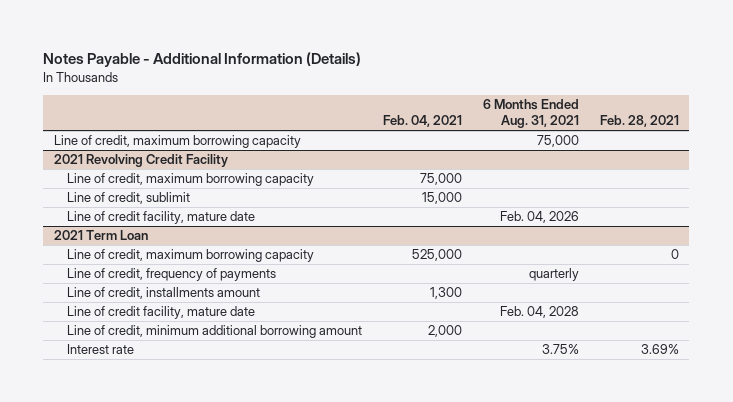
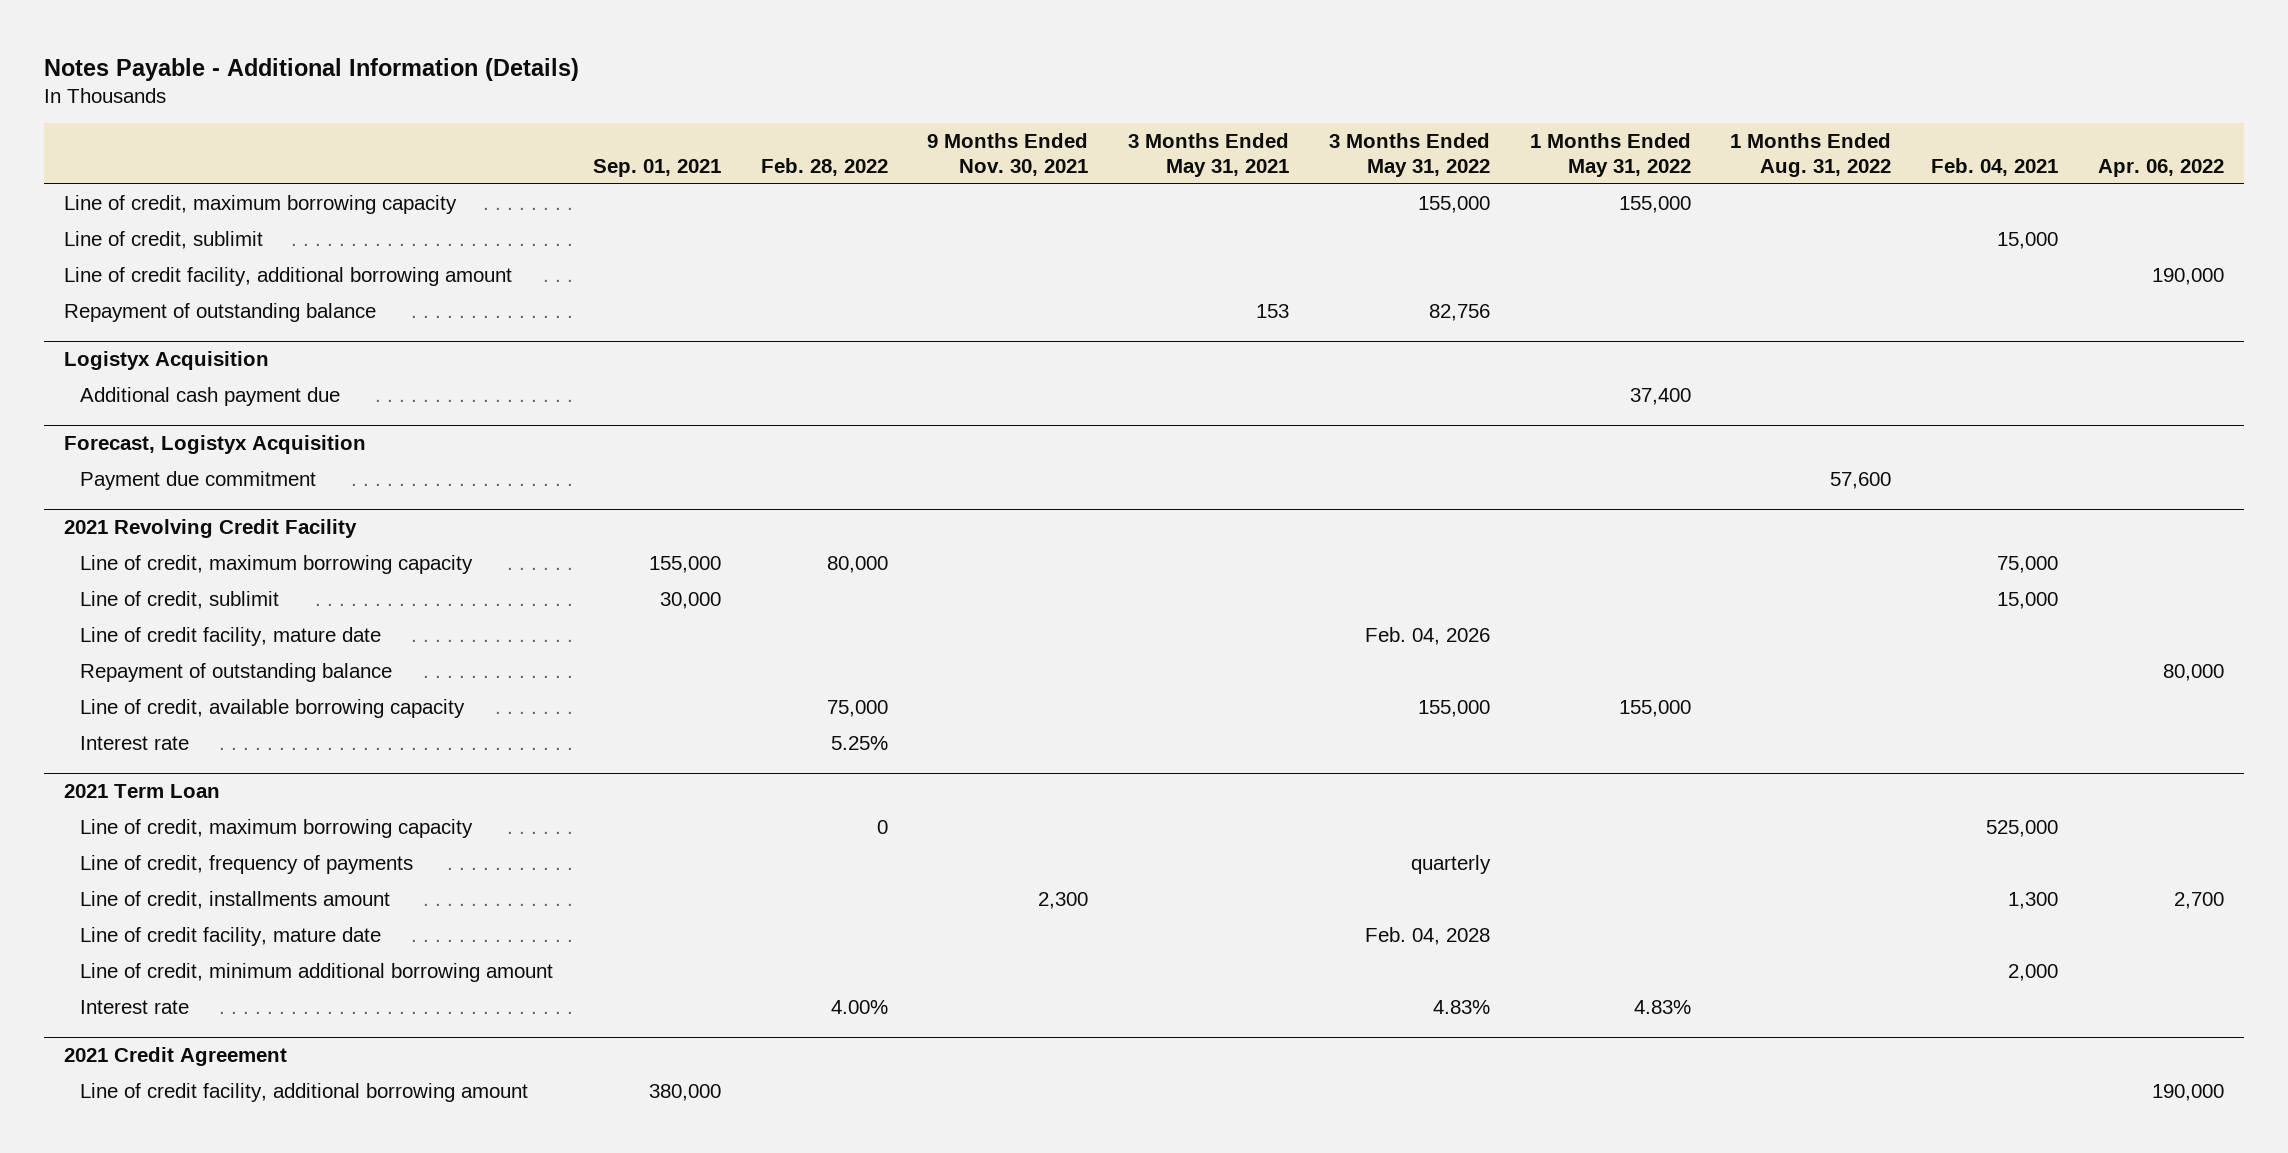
[482,99,579,129] 6 Months Ended Aug. 31, 2021 -> none
[599,115,679,128] Feb. 28, 2021 -> none
none -> [592,159,721,178] Sep. 01, 2021
none -> [760,158,888,177] Feb. 28, 2022
none -> [927,132,1089,177] 9 Months Ended Nov. 30, 2021
none -> [1128,132,1290,178] 3 Months Ended May 31, 2021
none -> [1328,132,1490,178] 3 Months Ended May 31, 2022
none -> [1529,132,1691,178] 1 Months Ended May 31, 2022
none -> [1730,132,1892,178] 1 Months Ended Aug. 31, 2022
none -> [2097,159,2224,178] Apr. 06, 2022
none -> [63,230,263,249] Line of credit, sublimit
none -> [63,266,512,286] Line of credit facility, additional borrowing amount
none -> [63,302,376,322] Repayment of outstanding balance
none -> [63,351,269,371] Logistyx Acquisition
none -> [80,386,341,406] Additional cash payment due
none -> [63,435,366,455] Forecast, Logistyx Acquisition
none -> [80,470,317,490] Payment due commitment
none -> [80,662,393,682] Repayment of outstanding balance
none -> [80,698,466,718] Line of credit, available borrowing capacity
none -> [80,735,190,750] Interest rate
none -> [63,1047,287,1067] 2021 Credit Agreement
none -> [80,1082,529,1102] Line of credit facility, additional borrowing amount

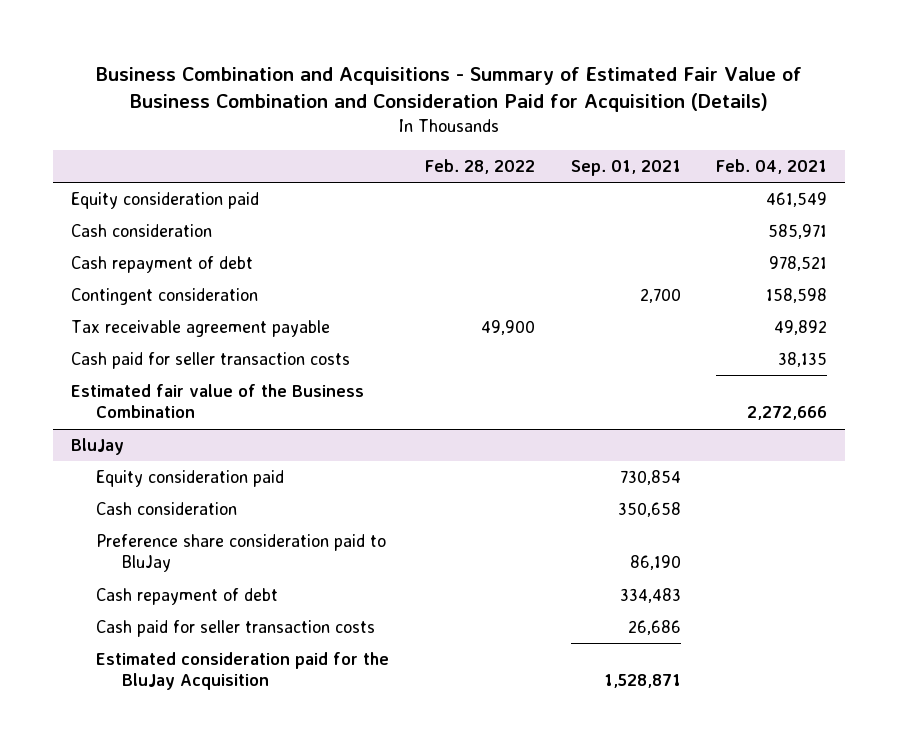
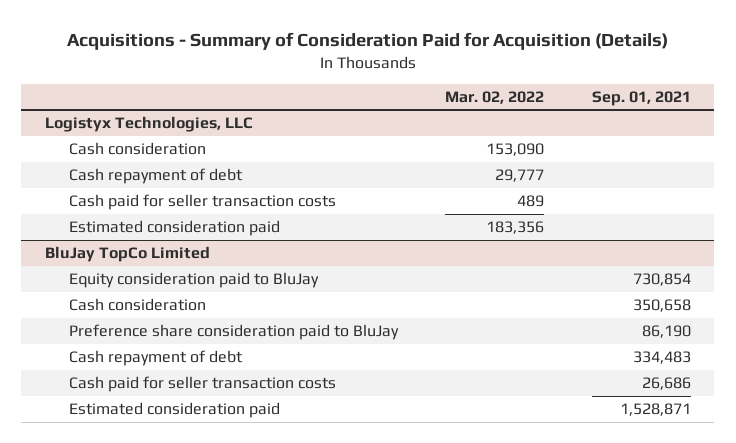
[96,66,803,113] Business Combination and Acquisitions - Summary of Estimated Fair Value of Business Combination and Consideration Paid for Acquisition (Details) -> [66,32,668,51] Acquisitions - Summary of Consideration Paid for Acquisition (Details)
[424,159,535,175] Feb. 28, 2022 -> none
[716,159,828,175] Feb. 04, 2021 -> none
none -> [445,90,545,104] Mar. 02, 2022
[71,192,260,210] Equity consideration paid -> none
[71,224,213,238] Cash consideration -> none
[71,256,254,274] Cash repayment of debt -> none
[71,288,259,306] Contingent consideration -> none
[71,320,331,338] Tax receivable agreement payable -> none
[71,352,351,370] Cash paid for seller transaction costs -> none
[71,384,365,419] Estimated fair value of the Business Combination -> none
none -> [44,116,253,133] Logistyx Technologies, LLC
none -> [69,142,207,156] Cash consideration
none -> [69,168,244,185] Cash repayment of debt
none -> [69,194,337,211] Cash paid for seller transaction costs
none -> [69,220,281,237] Estimated consideration paid
[71,438,125,456] BluJay -> [44,246,210,263] BluJay TopCo Limited
[96,470,285,488] Equity consideration paid -> [69,272,320,289] Equity consideration paid to BluJay
[96,652,390,691] Estimated consideration paid for the BluJay Acquisition -> [69,402,281,419] Estimated consideration paid

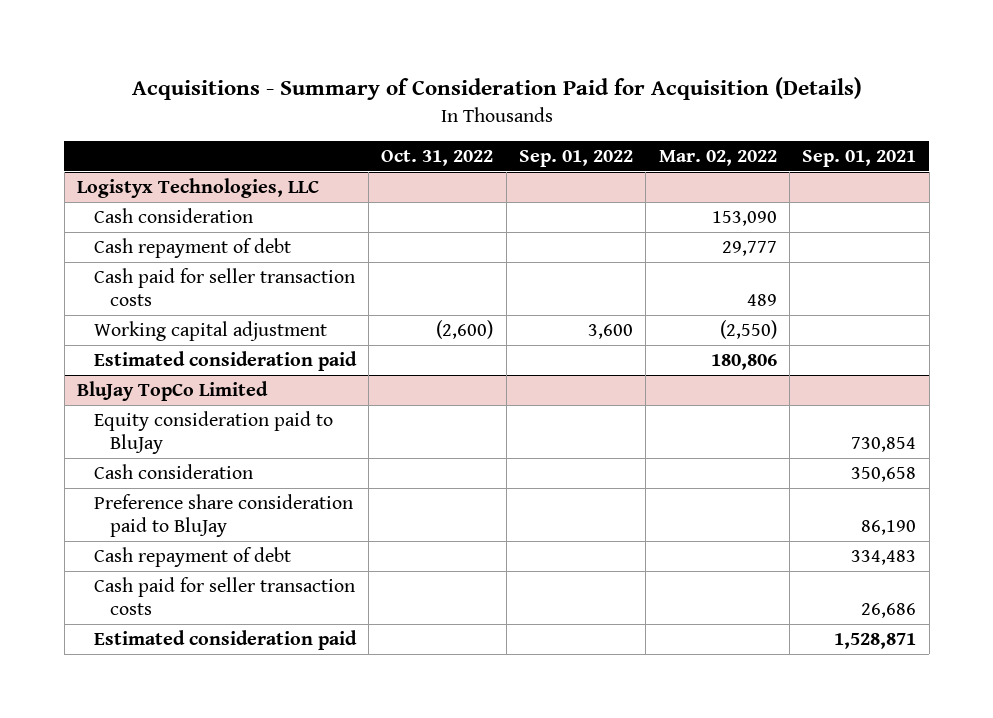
none -> [381,150,494,167] Oct. 31, 2022
none -> [519,150,634,168] Sep. 01, 2022
none -> [93,320,327,341] Working capital adjustment
[486,221,545,235] 183,356 -> [710,353,777,370] 180,806

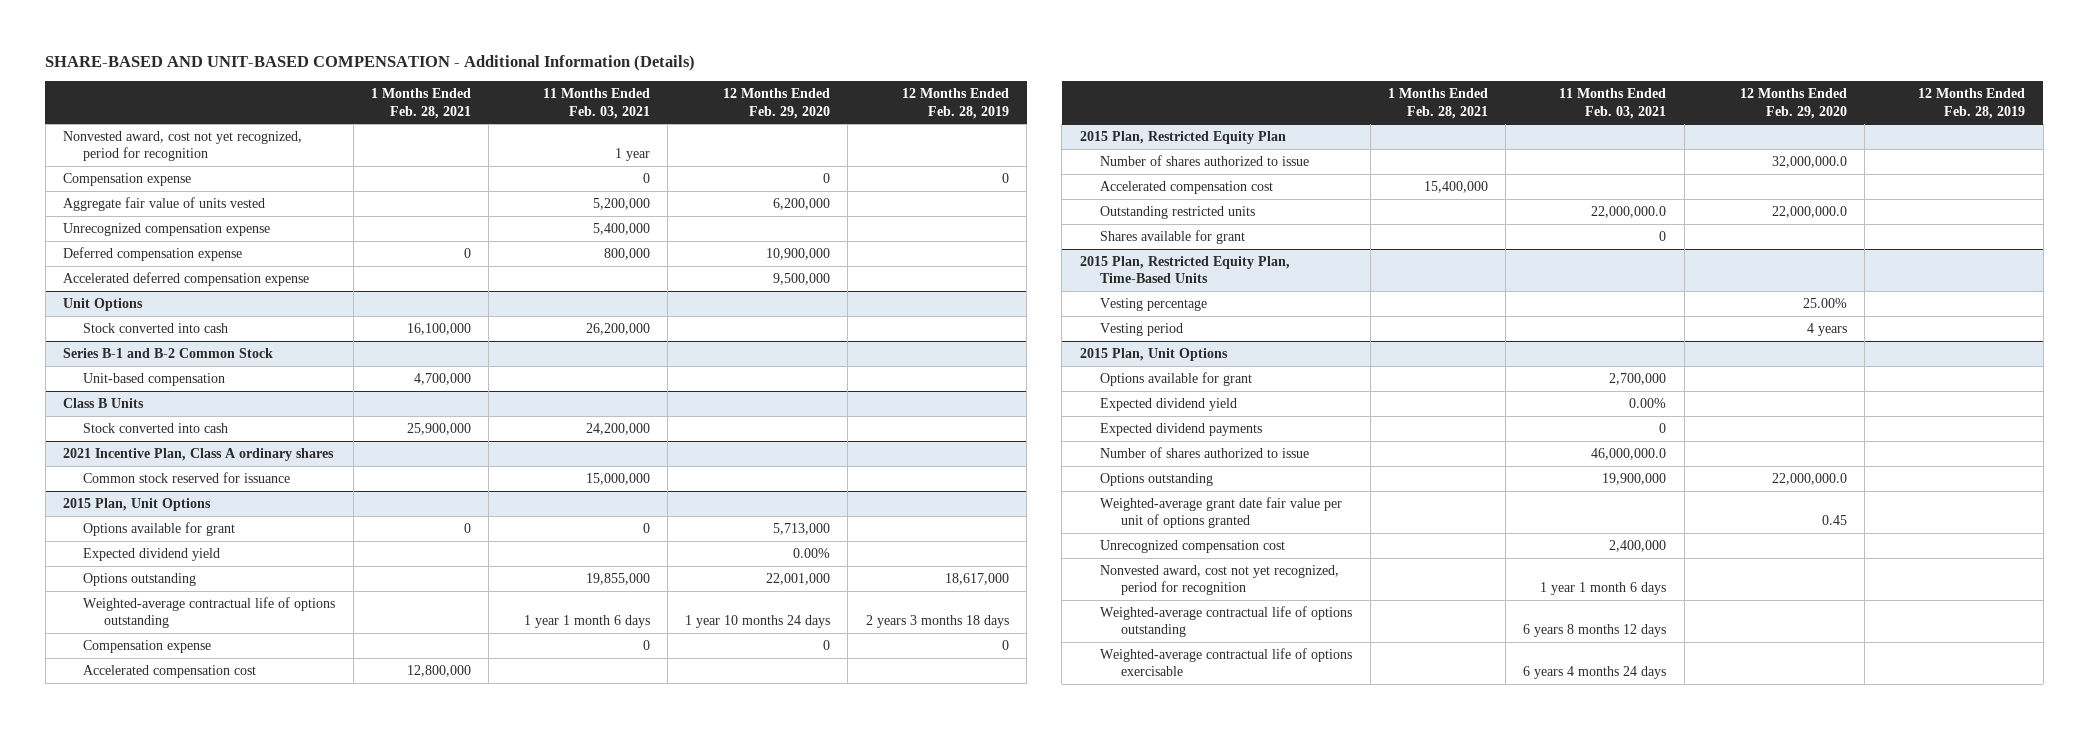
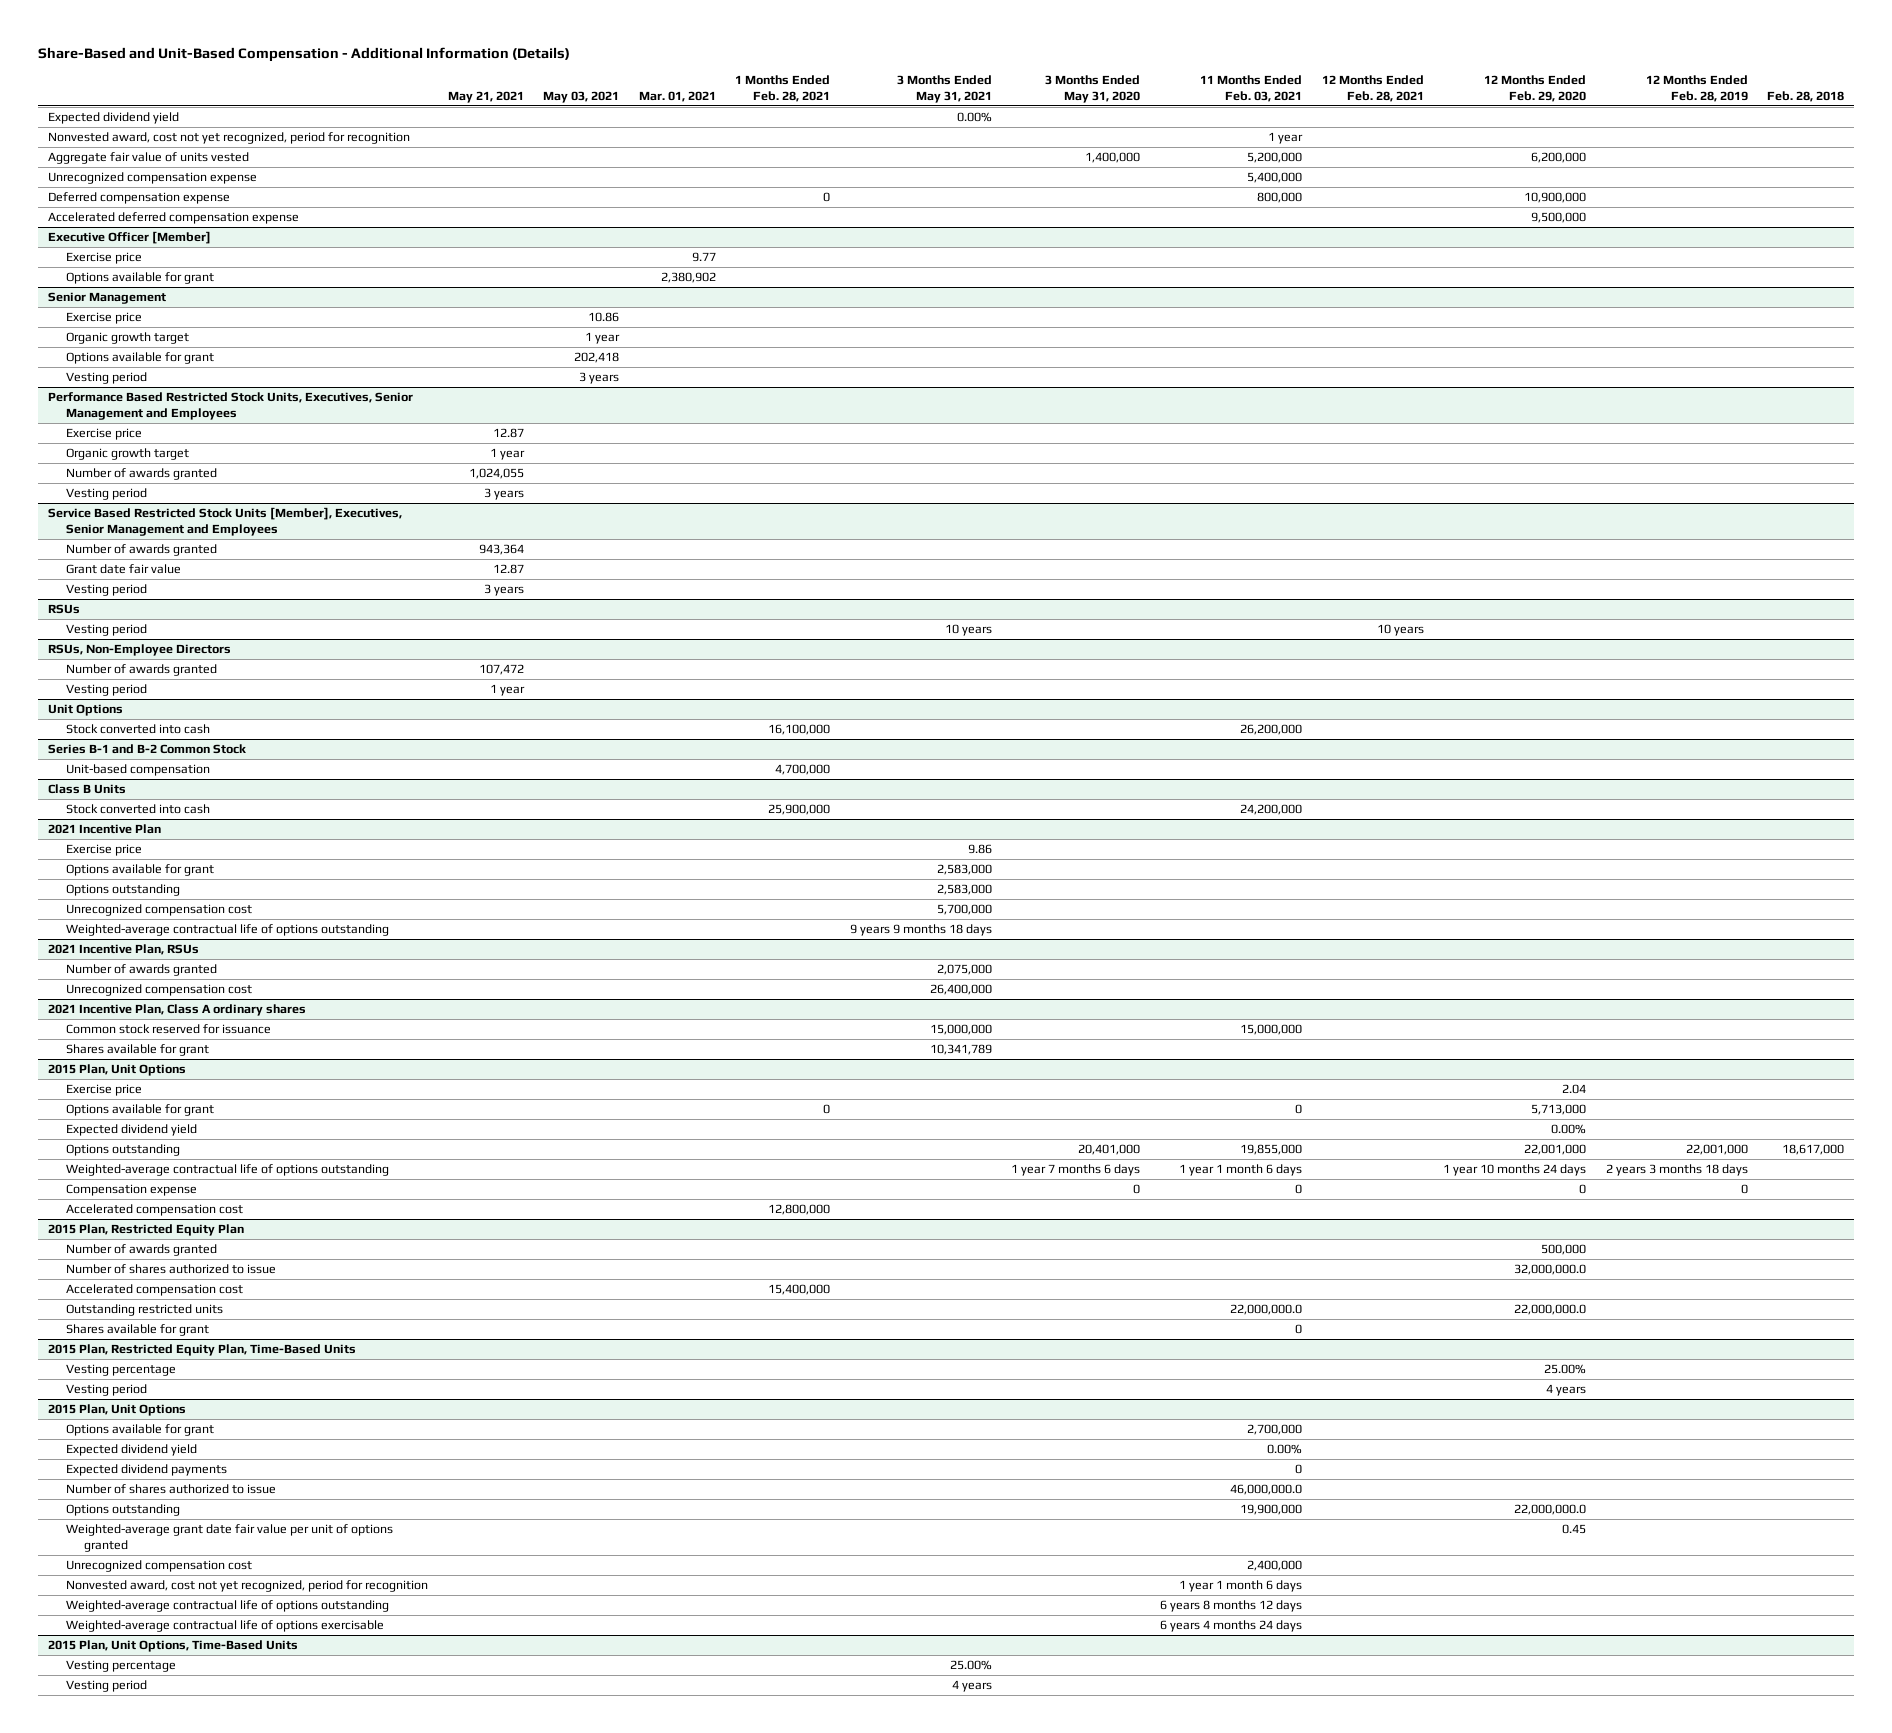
[45,55,696,72] SHARE-BASED AND UNIT-BASED COMPENSATION - Additional Information (Details) -> [38,46,571,62] Share-Based and Unit-Based Compensation - Additional Information (Details)
none -> [447,90,524,103] May 21, 2021
none -> [543,90,620,103] May 03, 2021
none -> [638,90,716,102] Mar. 01, 2021
none -> [896,75,992,103] 3 Months Ended May 31, 2021
none -> [1045,75,1141,103] 3 Months Ended May 31, 2020
none -> [1321,75,1424,102] 12 Months Ended Feb. 28, 2021
none -> [1767,90,1845,102] Feb. 28, 2018
none -> [48,112,180,125] Expected dividend yield
[62,173,191,187] Compensation expense -> none
none -> [48,231,212,245] Executive Officer [Member]
none -> [65,252,142,265] Exercise price
none -> [65,272,214,285] Options available for grant
none -> [48,292,167,305] Senior Management
none -> [65,312,142,325] Exercise price
none -> [65,332,189,345] Organic growth target
none -> [65,352,214,365] Options available for grant
none -> [65,372,147,385] Vesting period
none -> [48,392,414,420] Performance Based Restricted Stock Units, Executives, Senior Management and Employees
none -> [65,428,142,441] Exercise price
none -> [65,448,189,461] Organic growth target
none -> [65,468,217,481] Number of awards granted
none -> [65,488,147,501] Vesting period
none -> [48,507,403,536] Service Based Restricted Stock Units [Member], Executives, Senior Management and Employees
none -> [65,544,217,557] Number of awards granted
none -> [65,564,181,575] Grant date fair value
none -> [65,584,147,597] Vesting period
none -> [48,604,81,615] RSUs
none -> [65,624,147,637] Vesting period
none -> [48,644,232,657] RSUs, Non-Employee Directors
none -> [65,664,217,677] Number of awards granted
none -> [65,684,147,697] Vesting period
none -> [48,824,162,835] 2021 Incentive Plan
none -> [65,844,142,857] Exercise price
none -> [65,864,214,877] Options available for grant
none -> [65,884,180,897] Options outstanding
none -> [65,904,252,917] Unrecognized compensation cost
none -> [65,924,389,937] Weighted-average contractual life of options outstanding
none -> [48,944,200,956] 2021 Incentive Plan, RSUs
none -> [65,964,217,977] Number of awards granted
none -> [65,984,252,997] Unrecognized compensation cost
none -> [65,1044,209,1057] Shares available for grant
none -> [65,1084,142,1097] Exercise price
[944,573,1009,586] 18,617,000 -> [1685,1144,1748,1156] 22,001,000
none -> [65,1244,217,1257] Number of awards granted
none -> [48,1640,299,1653] 2015 Plan, Unit Options, Time-Based Units
none -> [65,1660,176,1673] Vesting percentage
none -> [65,1680,147,1693] Vesting period

